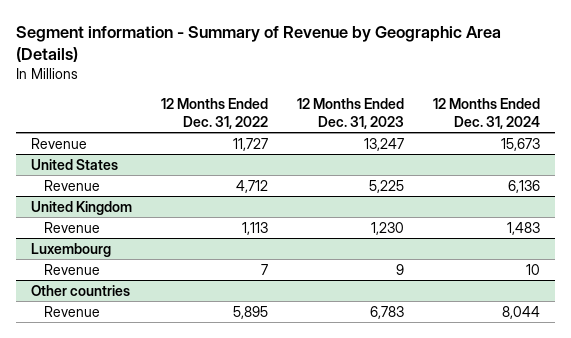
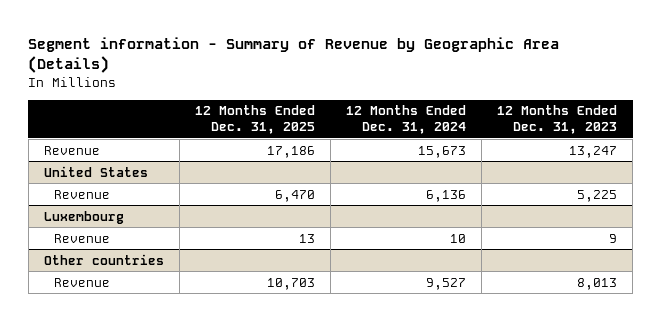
[160,98,268,129] 12 Months Ended Dec. 31, 2022 -> none
none -> [194,105,315,135] 12 Months Ended Dec. 31, 2025
[30,200,132,215] United Kingdom -> none
[43,221,100,233] Revenue -> none
[369,305,404,319] 6,783 -> [577,277,618,290] 8,013
[501,305,540,319] 8,044 -> [426,277,467,290] 9,527

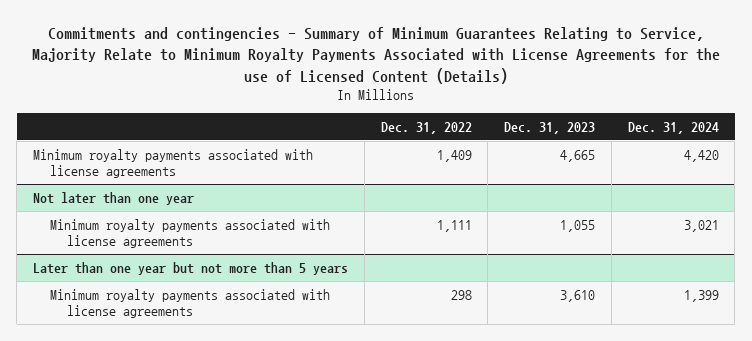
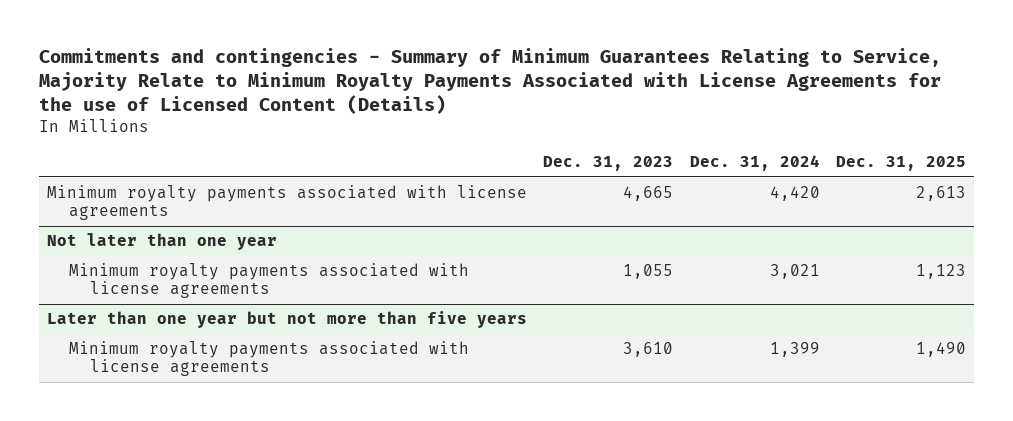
[380,121,472,134] Dec. 31, 2022 -> none
none -> [836,156,967,172] Dec. 31, 2025
[33,261,349,275] Later than one year but not more than 5 years -> [46,311,527,329] Later than one year but not more than five years

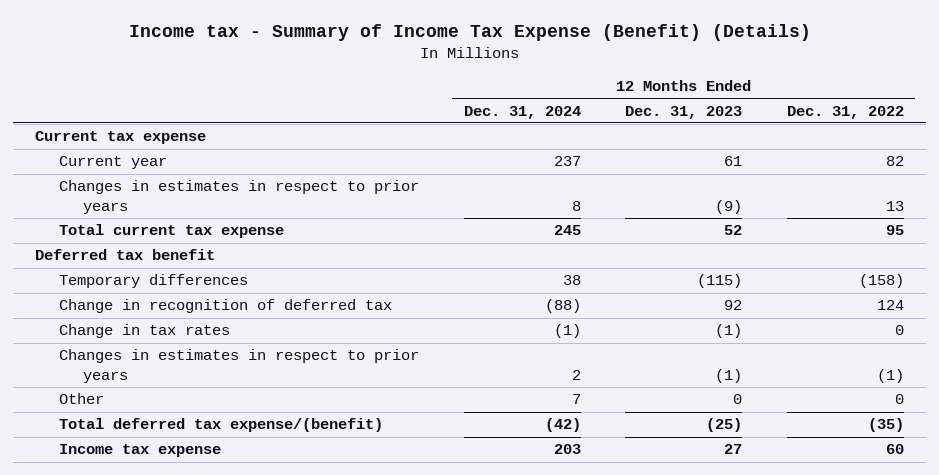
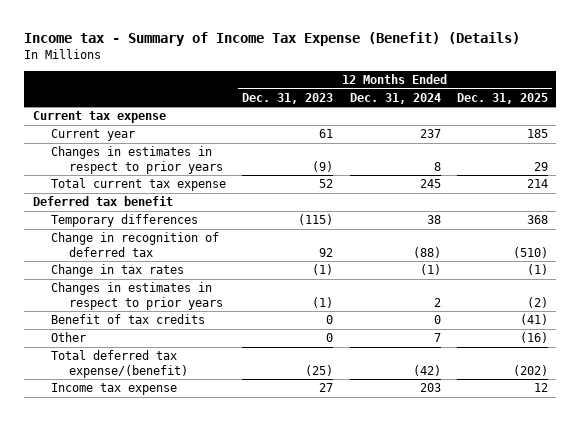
[787,105,905,119] Dec. 31, 2022 -> none
none -> [456,92,548,104] Dec. 31, 2025
none -> [50,314,205,325] Benefit of tax credits

